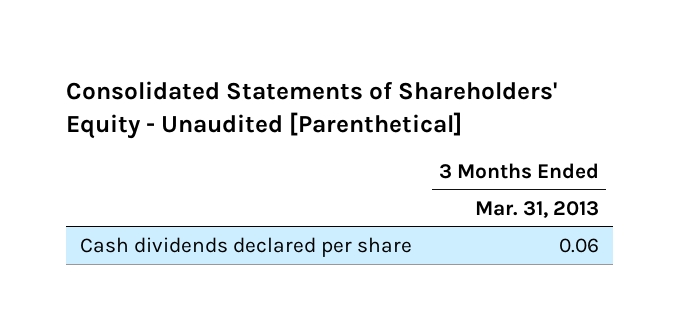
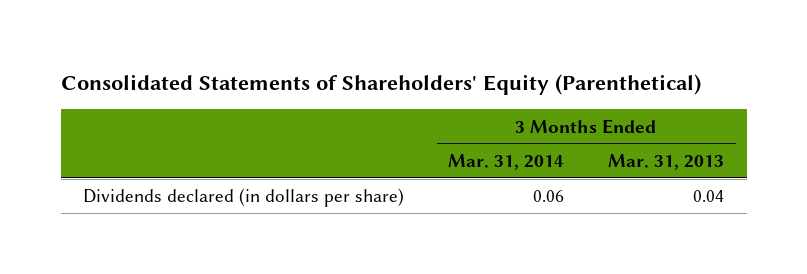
[65,80,557,139] Consolidated Statements of Shareholders' Equity - Unaudited [Parenthetical] -> [60,74,701,96] Consolidated Statements of Shareholders' Equity (Parenthetical)
none -> [448,153,565,170] Mar. 31, 2014
[79,237,412,258] Cash dividends declared per share -> [82,188,404,208] Dividends declared (in dollars per share)
[559,238,600,254] 0.06 -> [693,190,725,203] 0.04

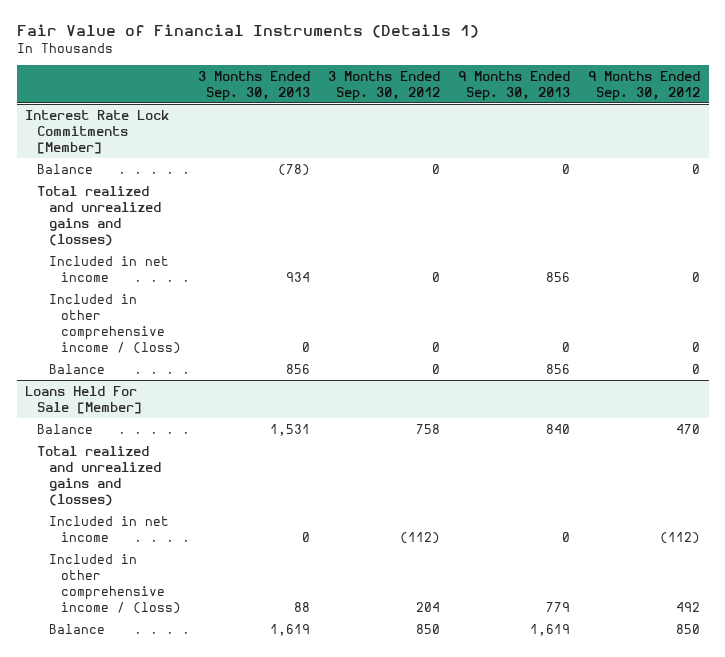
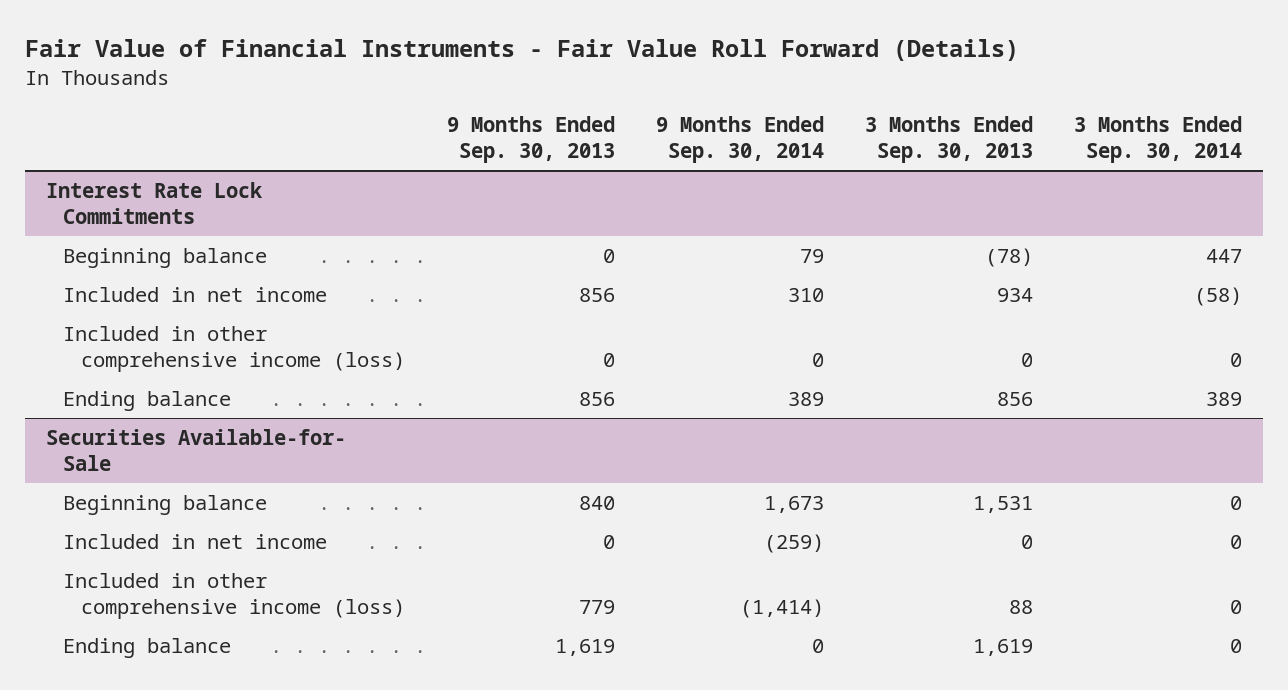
[16,23,479,38] Fair Value of Financial Instruments (Details 1) -> [24,38,1019,61] Fair Value of Financial Instruments - Fair Value Roll Forward (Details)
[328,70,441,101] 3 Months Ended Sep. 30, 2012 -> none
[587,70,700,101] 9 Months Ended Sep. 30, 2012 -> none
none -> [655,115,824,164] 9 Months Ended Sep. 30, 2014
none -> [1074,115,1243,164] 3 Months Ended Sep. 30, 2014
[37,185,161,246] Total realized and unrealized gains and (losses) -> none
[25,109,170,154] Interest Rate Lock Commitments [Member] -> [45,181,262,225] Interest Rate Lock Commitments
[37,163,94,174] Balance -> [63,247,268,268] Beginning balance
[25,385,143,414] Loans Held For Sale [Member] -> none
[37,445,161,506] Total realized and unrealized gains and (losses) -> none
[48,293,181,354] Included in other comprehensive income / (loss) -> [63,325,406,373] Included in other comprehensive income (loss)
[48,363,105,374] Balance -> [63,390,232,411] Ending balance
none -> [45,428,346,472] Securities Available-for- Sale
[37,423,94,434] Balance -> [63,494,268,515] Beginning balance
[48,553,181,614] Included in other comprehensive income / (loss) -> [63,572,406,620] Included in other comprehensive income (loss)
[48,623,105,634] Balance -> [63,637,232,658] Ending balance

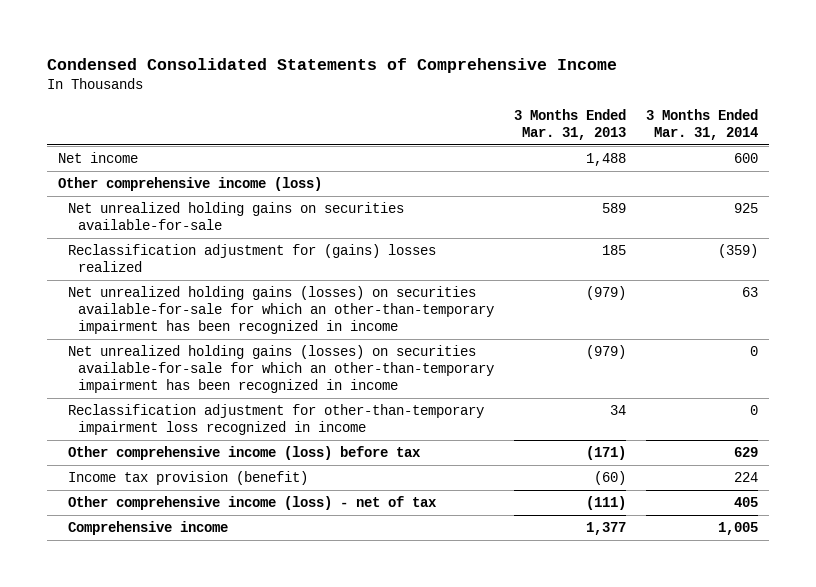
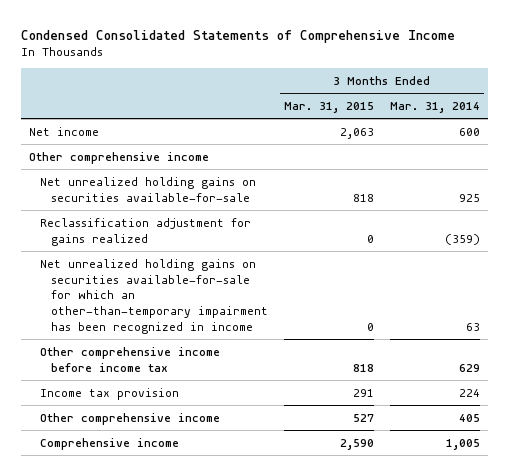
[514,109,627,141] 3 Months Ended Mar. 31, 2013 -> none
none -> [283,102,374,114] Mar. 31, 2015
[57,177,322,192] Other comprehensive income (loss) -> [28,151,209,164] Other comprehensive income
[67,345,494,394] Net unrealized holding gains (losses) on securities available-for-sale for which an other-than-temporary impairment has been recognized in income -> none
[67,404,484,436] Reclassification adjustment for other-than-temporary impairment loss recognized in income -> none
[67,244,436,273] Reclassification adjustment for (gains) losses realized -> [39,217,251,246] Reclassification adjustment for gains realized
[67,286,494,335] Net unrealized holding gains (losses) on securities available-for-sale for which an other-than-temporary impairment has been recognized in income -> [39,258,268,334] Net unrealized holding gains on securities available-for-sale for which an other-than-temporary impairment has been recognized in income
[67,446,421,461] Other comprehensive income (loss) before tax -> [39,346,220,372] Other comprehensive income before income tax
[67,471,308,486] Income tax provision (benefit) -> [39,387,179,400] Income tax provision
[67,496,437,511] Other comprehensive income (loss) - net of tax -> [39,412,220,425] Other comprehensive income

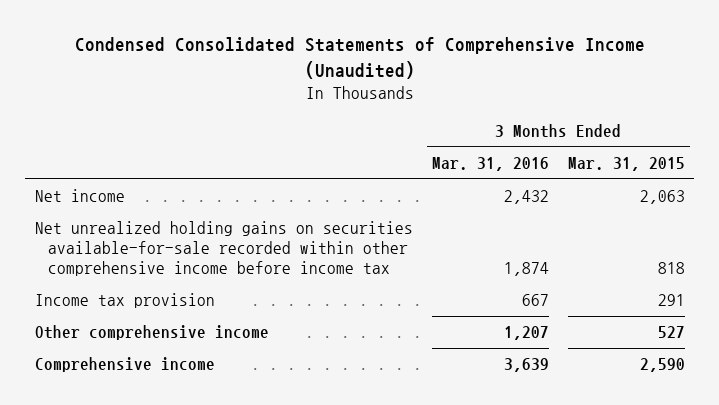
[20,29,455,43] Condensed Consolidated Statements of Comprehensive Income -> [74,37,645,79] Condensed Consolidated Statements of Comprehensive Income (Unaudited)
[389,102,480,114] Mar. 31, 2014 -> none
none -> [431,156,549,171] Mar. 31, 2016
[28,151,209,164] Other comprehensive income -> none
[39,217,251,246] Reclassification adjustment for gains realized -> none
[39,258,268,334] Net unrealized holding gains on securities available-for-sale for which an other-than-temporary impairment has been recognized in income -> none
[39,346,220,372] Other comprehensive income before income tax -> none
[39,176,256,202] Net unrealized holding gains on securities available-for-sale -> [34,221,413,277] Net unrealized holding gains on securities available-for-sale recorded within other comprehensive income before income tax

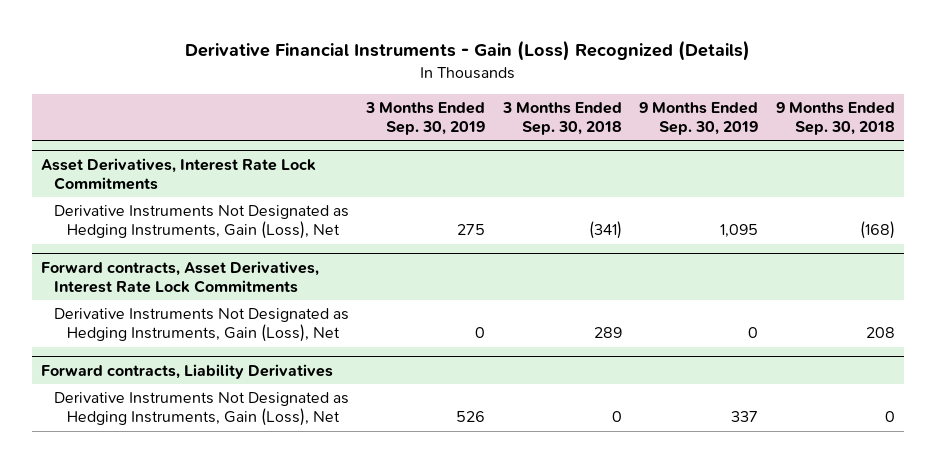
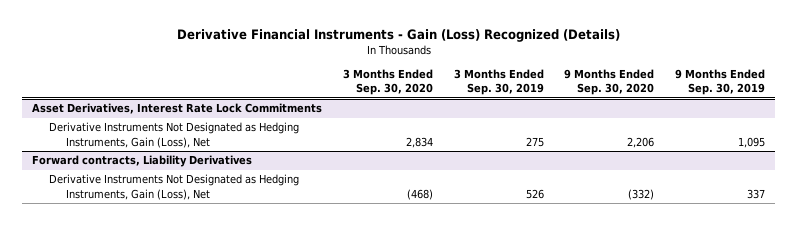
[501,101,622,135] 3 Months Ended Sep. 30, 2018 -> none
[775,101,895,135] 9 Months Ended Sep. 30, 2018 -> none
none -> [342,69,433,96] 3 Months Ended Sep. 30, 2020
none -> [564,69,655,96] 9 Months Ended Sep. 30, 2020
[40,260,319,293] Forward contracts, Asset Derivatives, Interest Rate Lock Commitments -> none
[53,308,349,343] Derivative Instruments Not Designated as Hedging Instruments, Gain (Loss), Net -> none

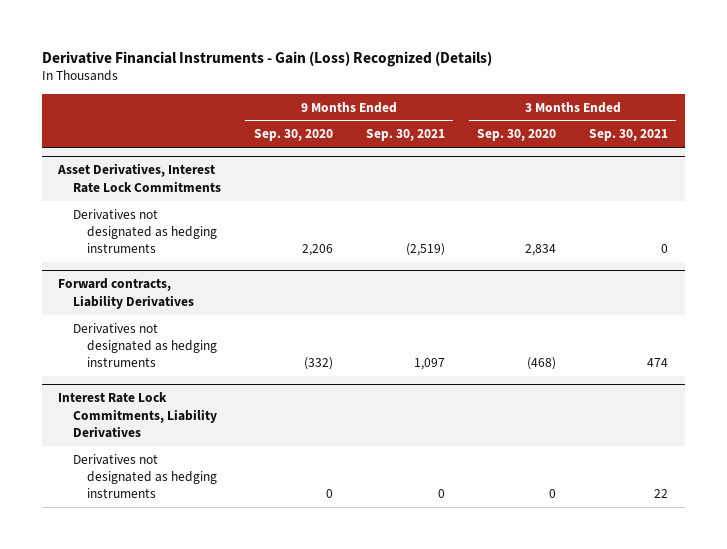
[453,69,544,96] 3 Months Ended Sep. 30, 2019 -> none
[675,69,766,96] 9 Months Ended Sep. 30, 2019 -> none
none -> [365,129,445,142] Sep. 30, 2021
none -> [589,129,669,142] Sep. 30, 2021
[49,122,300,148] Derivative Instruments Not Designated as Hedging Instruments, Gain (Loss), Net -> [72,208,218,254] Derivatives not designated as hedging instruments
[49,174,300,200] Derivative Instruments Not Designated as Hedging Instruments, Gain (Loss), Net -> [72,322,218,368] Derivatives not designated as hedging instruments
none -> [58,392,217,438] Interest Rate Lock Commitments, Liability Derivatives
none -> [72,453,218,499] Derivatives not designated as hedging instruments

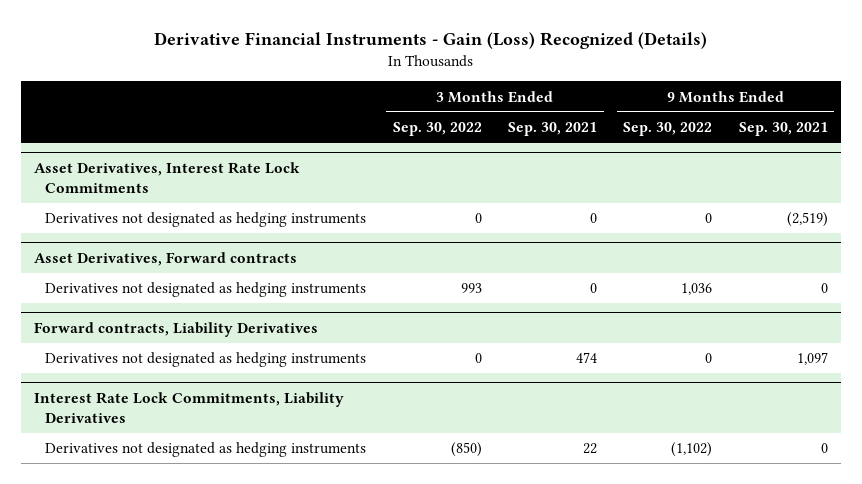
[253,129,333,142] Sep. 30, 2020 -> none
[477,129,557,142] Sep. 30, 2020 -> none
none -> [392,122,482,137] Sep. 30, 2022
none -> [623,122,713,137] Sep. 30, 2022
none -> [33,252,297,267] Asset Derivatives, Forward contracts
none -> [45,282,367,298] Derivatives not designated as hedging instruments

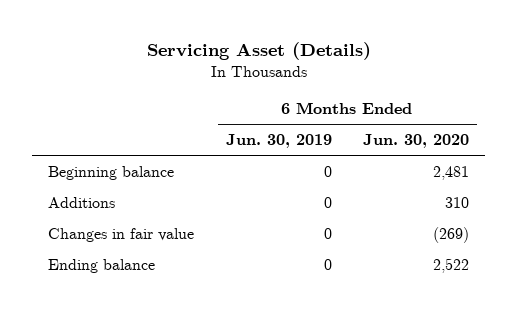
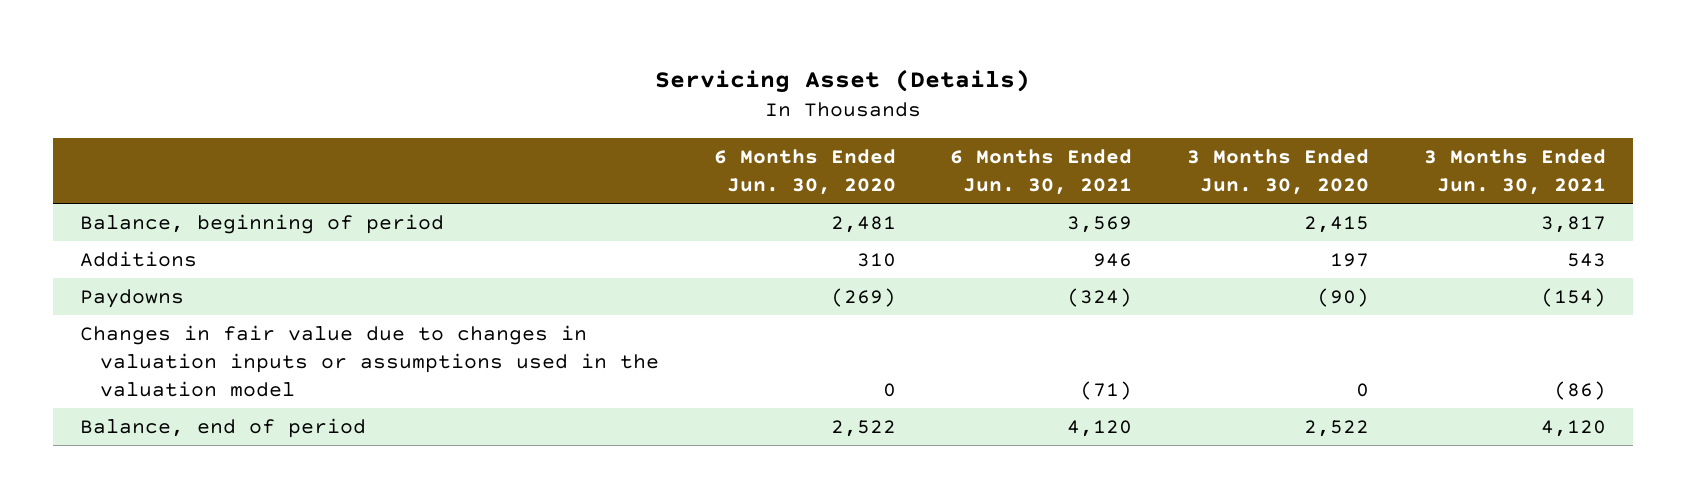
[225,133,332,148] Jun. 30, 2019 -> none
none -> [950,148,1133,195] 6 Months Ended Jun. 30, 2021
none -> [1187,148,1370,195] 3 Months Ended Jun. 30, 2020
none -> [1423,148,1606,195] 3 Months Ended Jun. 30, 2021
[47,165,174,180] Beginning balance -> [80,214,445,235] Balance, beginning of period
none -> [80,289,185,309] Paydowns
[47,227,194,242] Changes in fair value -> [80,325,660,397] Changes in fair value due to changes in valuation inputs or assumptions used in the valuation model
[433,226,470,243] (269) -> [882,382,896,397] 0
[47,258,155,273] Ending balance -> [80,418,367,439] Balance, end of period

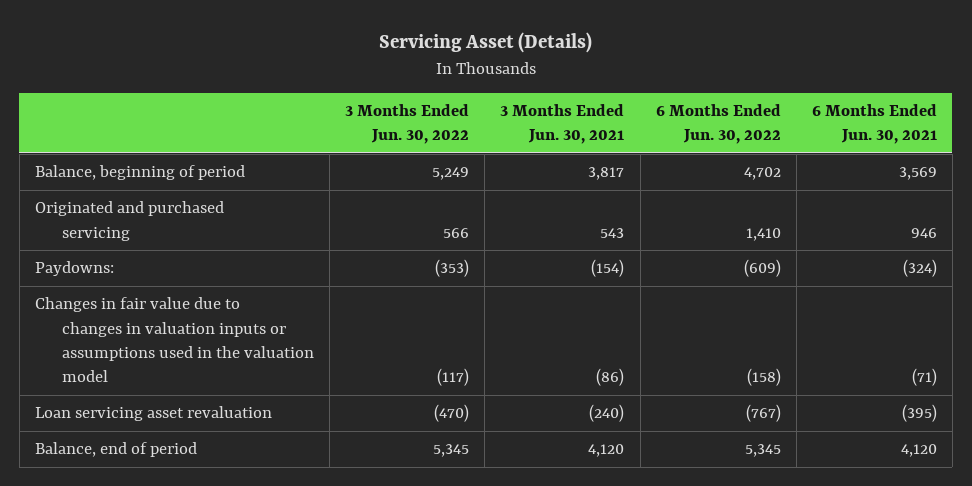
[713,148,896,195] 6 Months Ended Jun. 30, 2020 -> none
[1187,148,1370,195] 3 Months Ended Jun. 30, 2020 -> none
none -> [345,104,470,145] 3 Months Ended Jun. 30, 2022
none -> [655,104,781,145] 6 Months Ended Jun. 30, 2022
[80,251,198,268] Additions -> [34,201,224,241] Originated and purchased servicing
[80,289,185,309] Paydowns -> [34,261,114,277] Paydowns:
none -> [34,406,272,422] Loan servicing asset revaluation

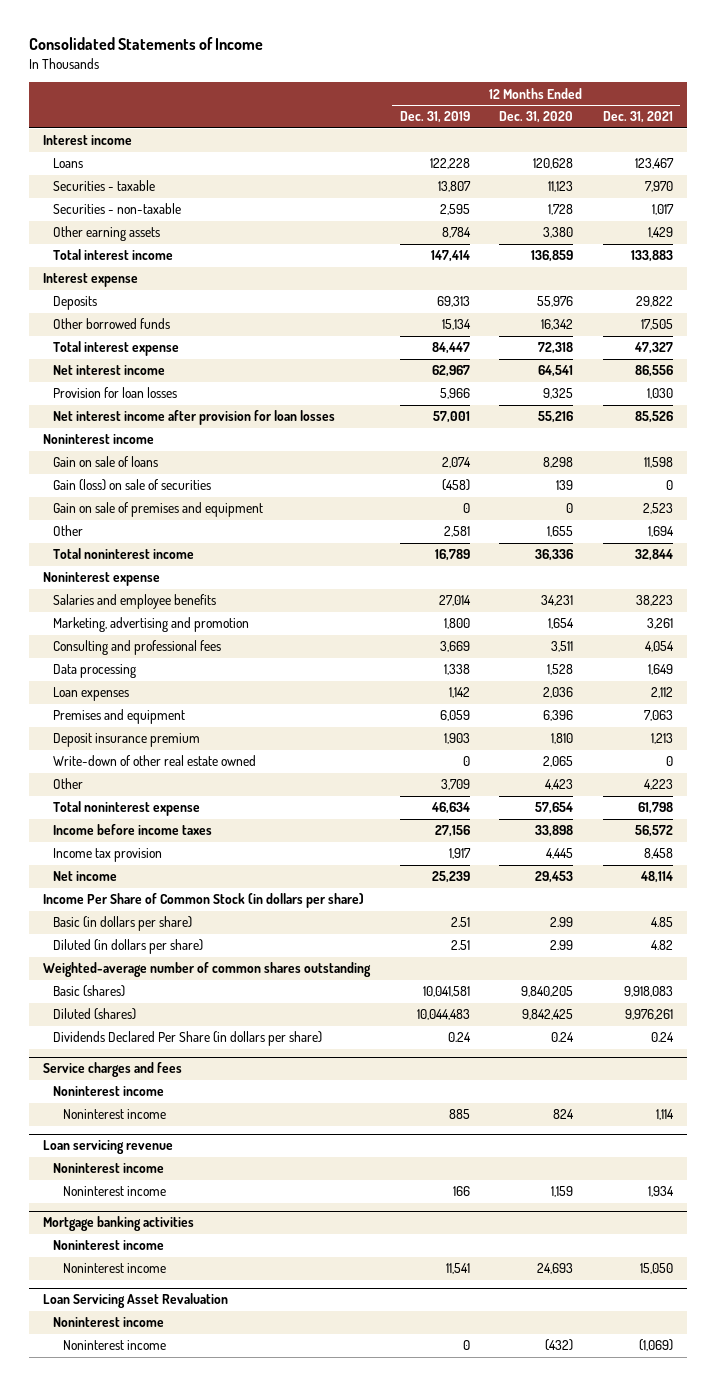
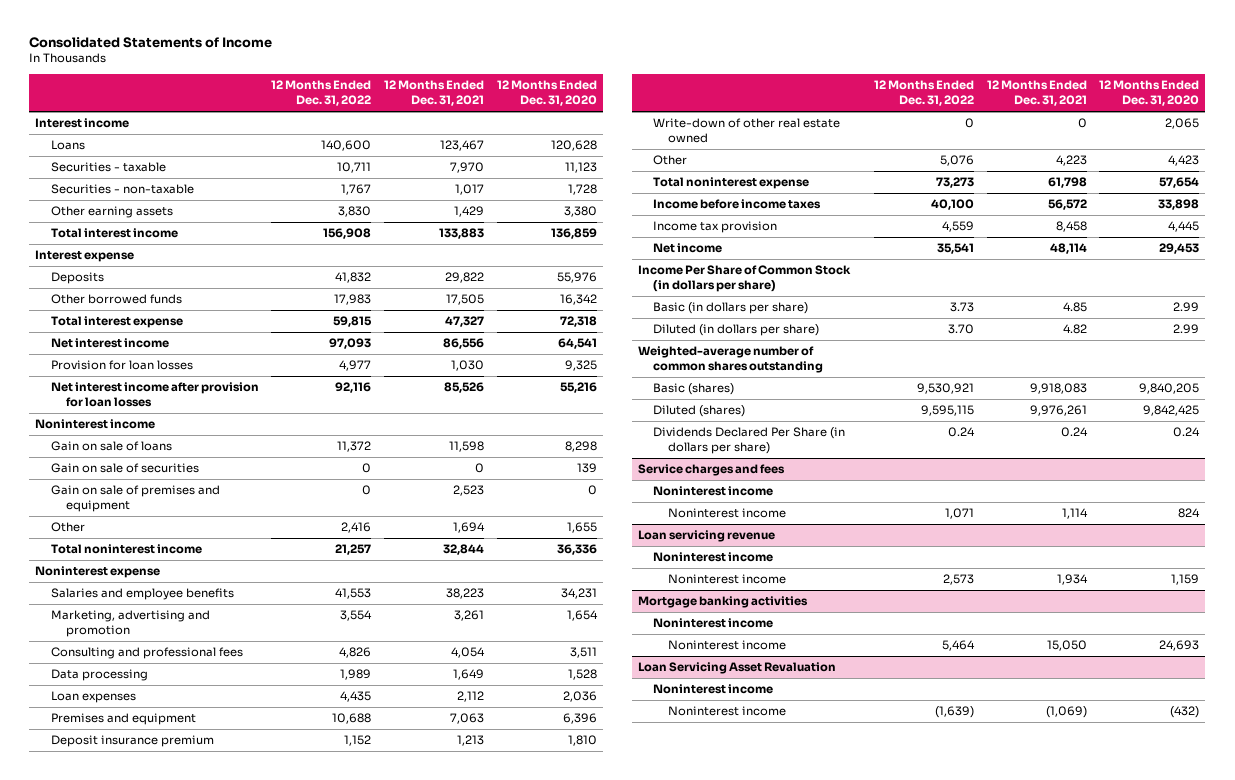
[399,111,470,124] Dec. 31, 2019 -> none
none -> [271,80,372,107] 12 Months Ended Dec. 31, 2022
[53,479,212,492] Gain (loss) on sale of securities -> [50,463,199,474] Gain on sale of securities

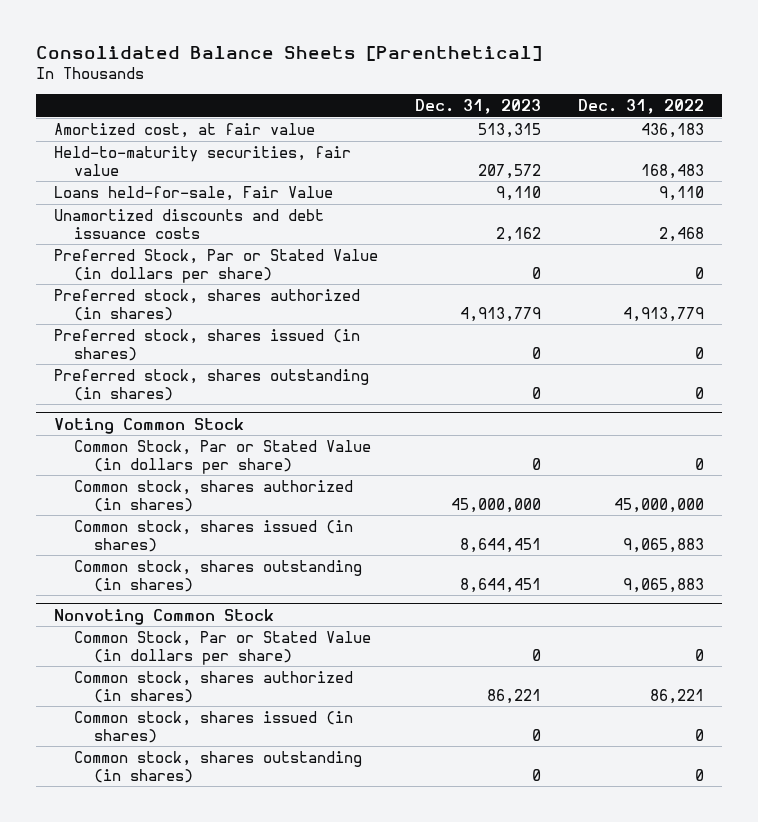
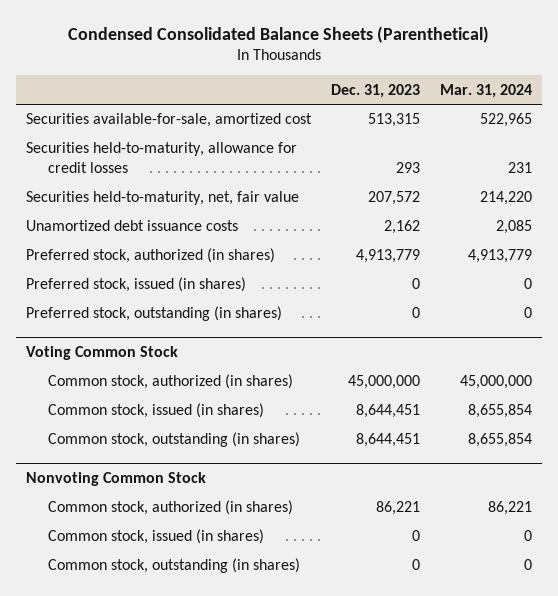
[35,46,542,62] Consolidated Balance Sheets [Parenthetical] -> [67,25,489,43] Condensed Consolidated Balance Sheets (Parenthetical)
[577,99,704,115] Dec. 31, 2022 -> none
none -> [439,83,532,98] Mar. 31, 2024
[54,185,334,201] Loans held-for-sale, Fair Value -> none
[54,248,379,283] Preferred Stock, Par or Stated Value (in dollars per share) -> none
[54,122,316,138] Amortized cost, at fair value -> [25,113,312,128] Securities available-for-sale, amortized cost
none -> [25,142,297,174] Securities held-to-maturity, allowance for credit losses
[54,145,352,176] Held-to-maturity securities, fair value -> [25,191,299,206] Securities held-to-maturity, net, fair value
[54,208,325,239] Unamortized discounts and debt issuance costs -> [25,220,238,232] Unamortized debt issuance costs
[54,288,361,321] Preferred stock, shares authorized (in shares) -> [25,248,275,264] Preferred stock, authorized (in shares)
[54,328,361,361] Preferred stock, shares issued (in shares) -> [25,277,246,293] Preferred stock, issued (in shares)
[54,368,370,401] Preferred stock, shares outstanding (in shares) -> [25,306,282,322] Preferred stock, outstanding (in shares)
[74,439,372,474] Common Stock, Par or Stated Value (in dollars per share) -> none
[74,479,354,512] Common stock, shares authorized (in shares) -> [47,374,293,390] Common stock, authorized (in shares)
[74,519,354,552] Common stock, shares issued (in shares) -> [47,403,264,419] Common stock, issued (in shares)
[74,559,363,592] Common stock, shares outstanding (in shares) -> [47,432,300,448] Common stock, outstanding (in shares)
[74,630,372,665] Common Stock, Par or Stated Value (in dollars per share) -> none
[74,670,354,703] Common stock, shares authorized (in shares) -> [47,500,293,516] Common stock, authorized (in shares)
[74,710,354,743] Common stock, shares issued (in shares) -> [47,529,264,545] Common stock, issued (in shares)
[74,750,363,783] Common stock, shares outstanding (in shares) -> [47,558,300,574] Common stock, outstanding (in shares)

